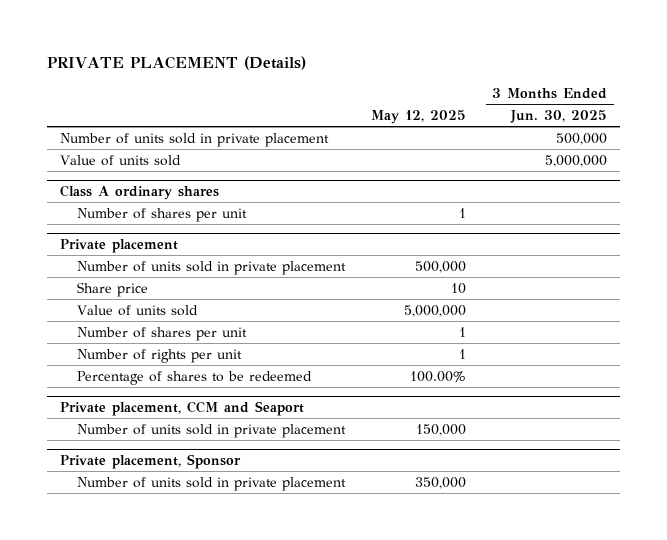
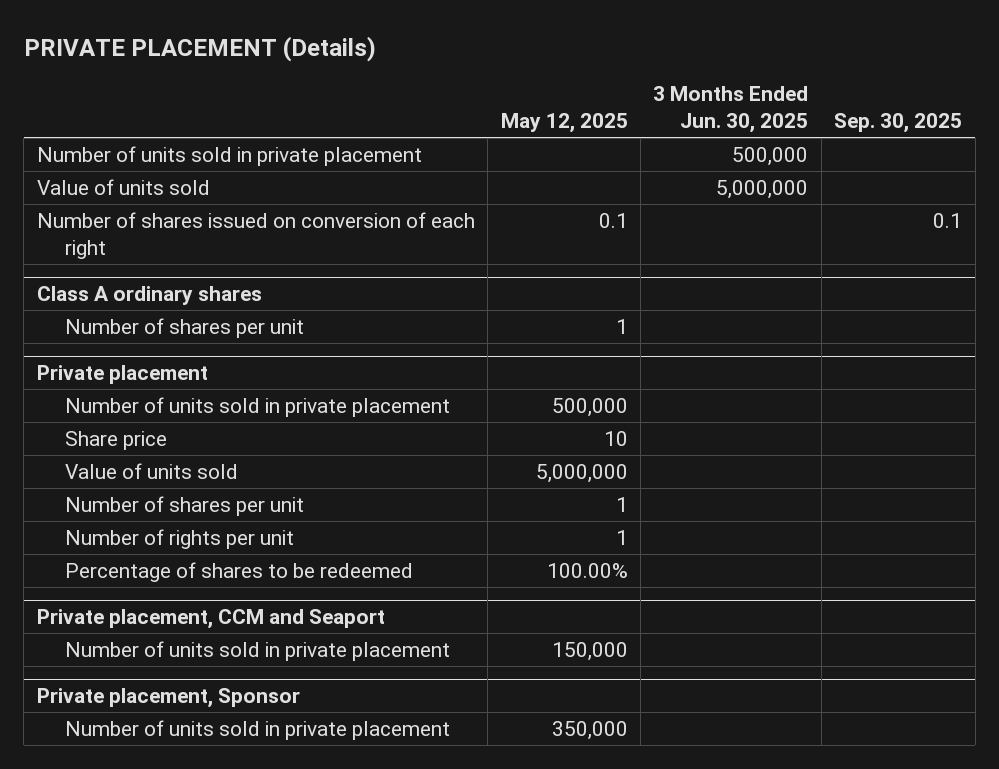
none -> [834,113,963,134] Sep. 30, 2025
none -> [36,211,475,259] Number of shares issued on conversion of each right

